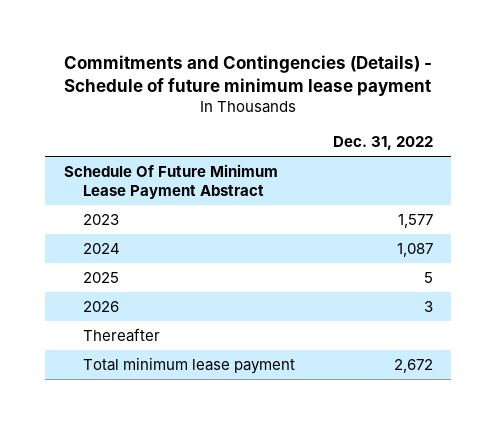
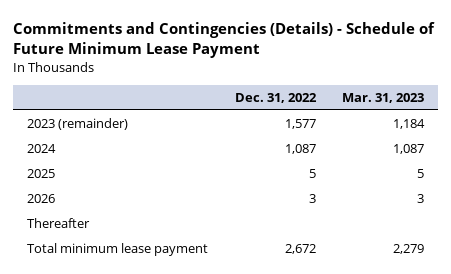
[64,54,433,96] Commitments and Contingencies (Details) - Schedule of future minimum lease payment -> [13,21,436,59] Commitments and Contingencies (Details) - Schedule of Future Minimum Lease Payment
none -> [342,93,425,104] Mar. 31, 2023
[64,164,279,199] Schedule Of Future Minimum Lease Payment Abstract -> none
[83,214,120,226] 2023 -> [26,118,128,131] 2023 (remainder)

